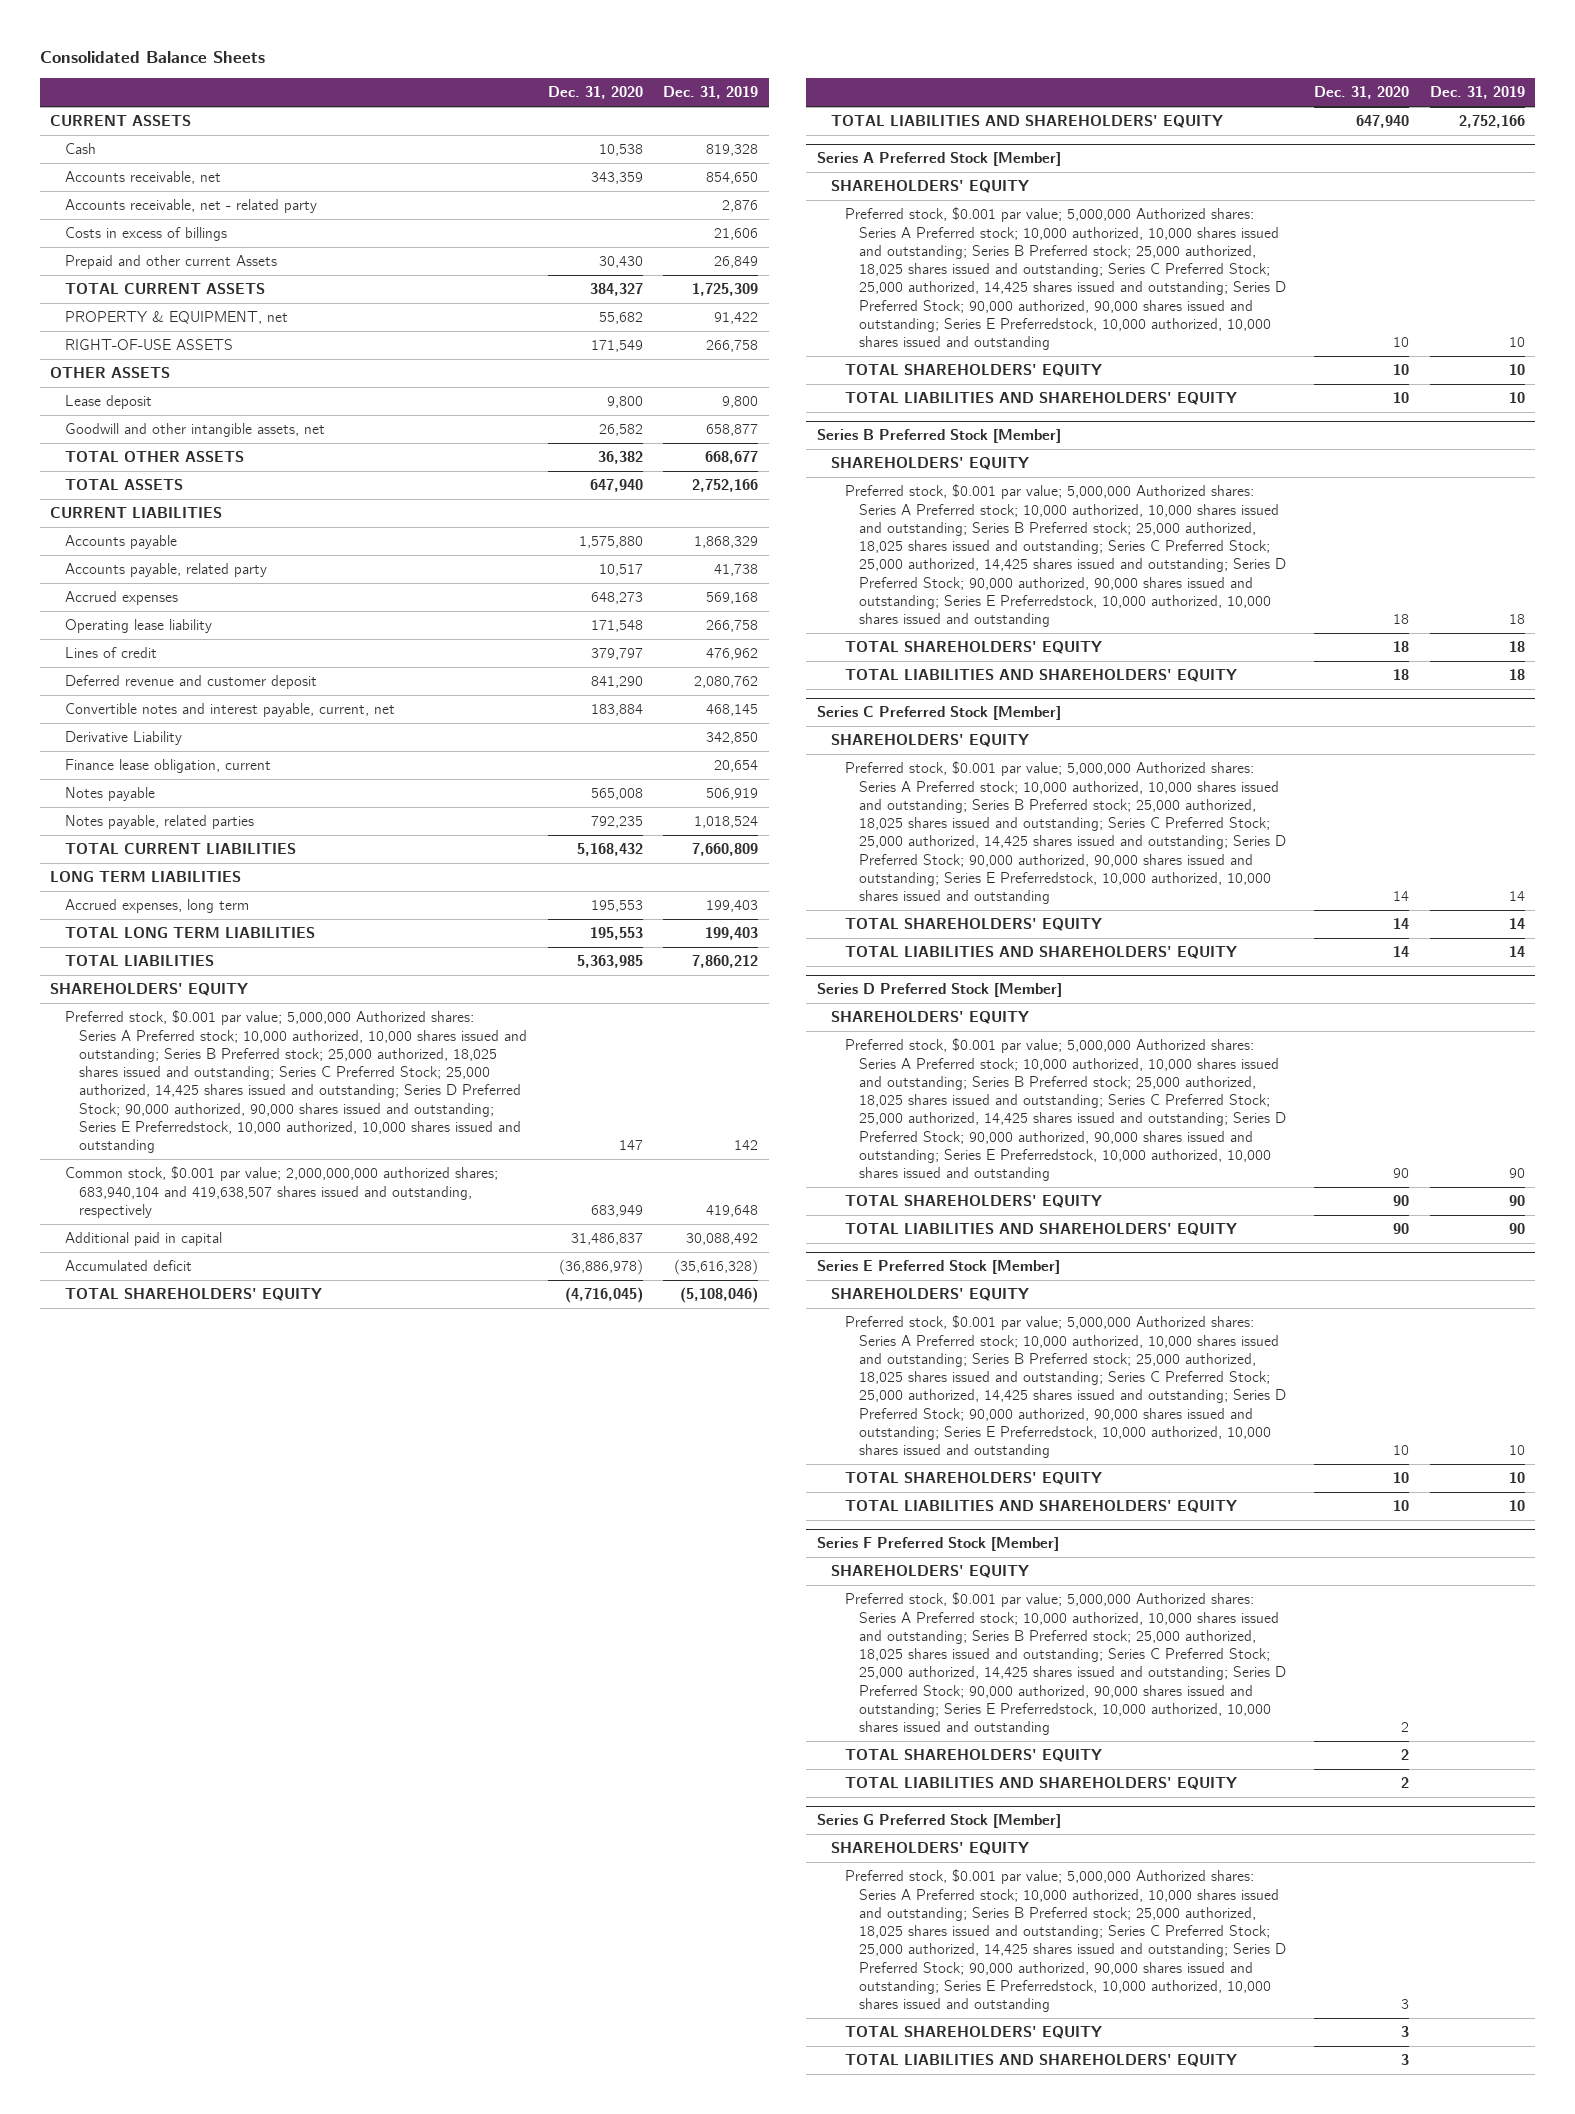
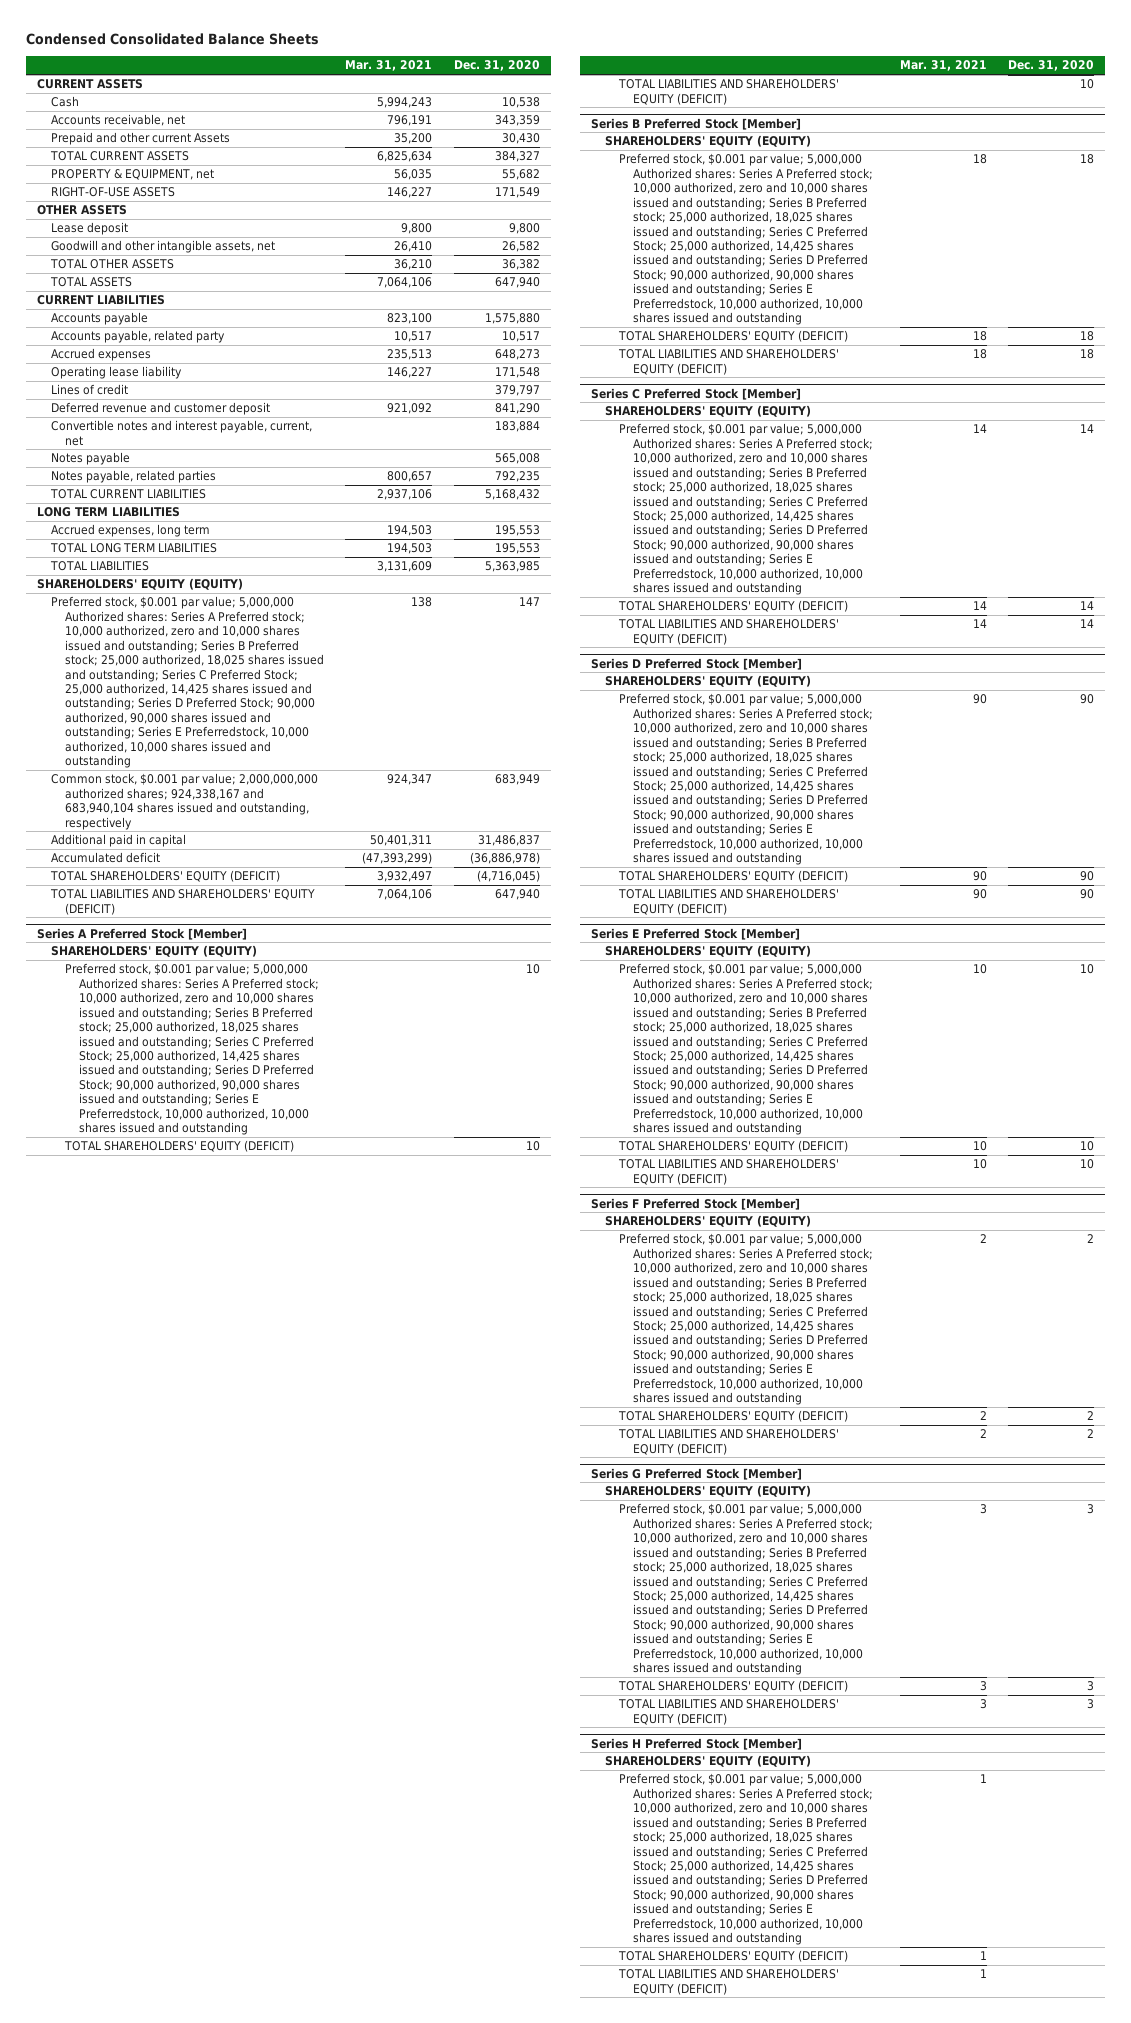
[39,51,265,64] Consolidated Balance Sheets -> [26,33,320,46] Condensed Consolidated Balance Sheets
[663,86,759,100] Dec. 31, 2019 -> none
none -> [345,60,433,72] Mar. 31, 2021
[64,199,317,214] Accounts receivable, net - related party -> none
[64,227,227,242] Costs in excess of billings -> none
[64,731,182,746] Derivative Liability -> none
[64,759,271,774] Finance lease obligation, current -> none
[50,983,249,997] SHAREHOLDERS' EQUITY -> [36,578,243,591] SHAREHOLDERS' EQUITY (EQUITY)
[64,1010,527,1154] Preferred stock, $0.001 par value; 5,000,000 Authorized shares: Series A Preferred stock; 10,000 authorized, 10,000 shares issued and outstanding; Series B Preferred stock; 25,000 authorized, 18,025 shares issued and outstanding; Series C Preferred Stock; 25,000 authorized, 14,425 shares issued and outstanding; Series D Preferred Stock; 90,000 authorized, 90,000 shares issued and outstanding; Series E Preferredstock, 10,000 authorized, 10,000 shares issued and outstanding -> [50,596,324,769] Preferred stock, $0.001 par value; 5,000,000 Authorized shares: Series A Preferred stock; 10,000 authorized, zero and 10,000 shares issued and outstanding; Series B Preferred stock; 25,000 authorized, 18,025 shares issued and outstanding; Series C Preferred Stock; 25,000 authorized, 14,425 shares issued and outstanding; Series D Preferred Stock; 90,000 authorized, 90,000 shares issued and outstanding; Series E Preferredstock, 10,000 authorized, 10,000 shares issued and outstanding
[64,1166,498,1218] Common stock, $0.001 par value; 2,000,000,000 authorized shares; 683,940,104 and 419,638,507 shares issued and outstanding, respectively -> [50,773,318,830] Common stock, $0.001 par value; 2,000,000,000 authorized shares; 924,338,167 and 683,940,104 shares issued and outstanding, respectively
[64,1288,322,1302] TOTAL SHAREHOLDERS' EQUITY -> [49,870,280,883] TOTAL SHAREHOLDERS' EQUITY (DEFICIT)
[830,115,1223,129] TOTAL LIABILITIES AND SHAREHOLDERS' EQUITY -> [49,889,315,915] TOTAL LIABILITIES AND SHAREHOLDERS' EQUITY (DEFICIT)
[830,180,1029,194] SHAREHOLDERS' EQUITY -> [50,945,257,958] SHAREHOLDERS' EQUITY (EQUITY)
[844,207,1287,351] Preferred stock, $0.001 par value; 5,000,000 Authorized shares: Series A Preferred stock; 10,000 authorized, 10,000 shares issued and outstanding; Series B Preferred stock; 25,000 authorized, 18,025 shares issued and outstanding; Series C Preferred Stock; 25,000 authorized, 14,425 shares issued and outstanding; Series D Preferred Stock; 90,000 authorized, 90,000 shares issued and outstanding; Series E Preferredstock, 10,000 authorized, 10,000 shares issued and outstanding -> [64,963,319,1136] Preferred stock, $0.001 par value; 5,000,000 Authorized shares: Series A Preferred stock; 10,000 authorized, zero and 10,000 shares issued and outstanding; Series B Preferred stock; 25,000 authorized, 18,025 shares issued and outstanding; Series C Preferred Stock; 25,000 authorized, 14,425 shares issued and outstanding; Series D Preferred Stock; 90,000 authorized, 90,000 shares issued and outstanding; Series E Preferredstock, 10,000 authorized, 10,000 shares issued and outstanding
[844,364,1102,378] TOTAL SHAREHOLDERS' EQUITY -> [63,1140,294,1153] TOTAL SHAREHOLDERS' EQUITY (DEFICIT)
[844,392,1237,406] TOTAL LIABILITIES AND SHAREHOLDERS' EQUITY -> [617,79,839,105] TOTAL LIABILITIES AND SHAREHOLDERS' EQUITY (DEFICIT)
[830,457,1029,471] SHAREHOLDERS' EQUITY -> [605,135,812,148] SHAREHOLDERS' EQUITY (EQUITY)
[844,484,1287,628] Preferred stock, $0.001 par value; 5,000,000 Authorized shares: Series A Preferred stock; 10,000 authorized, 10,000 shares issued and outstanding; Series B Preferred stock; 25,000 authorized, 18,025 shares issued and outstanding; Series C Preferred Stock; 25,000 authorized, 14,425 shares issued and outstanding; Series D Preferred Stock; 90,000 authorized, 90,000 shares issued and outstanding; Series E Preferredstock, 10,000 authorized, 10,000 shares issued and outstanding -> [618,153,873,326] Preferred stock, $0.001 par value; 5,000,000 Authorized shares: Series A Preferred stock; 10,000 authorized, zero and 10,000 shares issued and outstanding; Series B Preferred stock; 25,000 authorized, 18,025 shares issued and outstanding; Series C Preferred Stock; 25,000 authorized, 14,425 shares issued and outstanding; Series D Preferred Stock; 90,000 authorized, 90,000 shares issued and outstanding; Series E Preferredstock, 10,000 authorized, 10,000 shares issued and outstanding
[844,641,1102,655] TOTAL SHAREHOLDERS' EQUITY -> [617,330,848,343] TOTAL SHAREHOLDERS' EQUITY (DEFICIT)
[844,669,1237,683] TOTAL LIABILITIES AND SHAREHOLDERS' EQUITY -> [617,349,839,375] TOTAL LIABILITIES AND SHAREHOLDERS' EQUITY (DEFICIT)
[830,734,1029,748] SHAREHOLDERS' EQUITY -> [605,405,812,418] SHAREHOLDERS' EQUITY (EQUITY)
[844,761,1287,905] Preferred stock, $0.001 par value; 5,000,000 Authorized shares: Series A Preferred stock; 10,000 authorized, 10,000 shares issued and outstanding; Series B Preferred stock; 25,000 authorized, 18,025 shares issued and outstanding; Series C Preferred Stock; 25,000 authorized, 14,425 shares issued and outstanding; Series D Preferred Stock; 90,000 authorized, 90,000 shares issued and outstanding; Series E Preferredstock, 10,000 authorized, 10,000 shares issued and outstanding -> [618,423,873,596] Preferred stock, $0.001 par value; 5,000,000 Authorized shares: Series A Preferred stock; 10,000 authorized, zero and 10,000 shares issued and outstanding; Series B Preferred stock; 25,000 authorized, 18,025 shares issued and outstanding; Series C Preferred Stock; 25,000 authorized, 14,425 shares issued and outstanding; Series D Preferred Stock; 90,000 authorized, 90,000 shares issued and outstanding; Series E Preferredstock, 10,000 authorized, 10,000 shares issued and outstanding
[844,918,1102,932] TOTAL SHAREHOLDERS' EQUITY -> [617,600,848,613] TOTAL SHAREHOLDERS' EQUITY (DEFICIT)
[844,946,1237,960] TOTAL LIABILITIES AND SHAREHOLDERS' EQUITY -> [617,619,839,645] TOTAL LIABILITIES AND SHAREHOLDERS' EQUITY (DEFICIT)
[830,1011,1029,1025] SHAREHOLDERS' EQUITY -> [605,675,812,688] SHAREHOLDERS' EQUITY (EQUITY)
[844,1038,1287,1182] Preferred stock, $0.001 par value; 5,000,000 Authorized shares: Series A Preferred stock; 10,000 authorized, 10,000 shares issued and outstanding; Series B Preferred stock; 25,000 authorized, 18,025 shares issued and outstanding; Series C Preferred Stock; 25,000 authorized, 14,425 shares issued and outstanding; Series D Preferred Stock; 90,000 authorized, 90,000 shares issued and outstanding; Series E Preferredstock, 10,000 authorized, 10,000 shares issued and outstanding -> [618,693,873,866] Preferred stock, $0.001 par value; 5,000,000 Authorized shares: Series A Preferred stock; 10,000 authorized, zero and 10,000 shares issued and outstanding; Series B Preferred stock; 25,000 authorized, 18,025 shares issued and outstanding; Series C Preferred Stock; 25,000 authorized, 14,425 shares issued and outstanding; Series D Preferred Stock; 90,000 authorized, 90,000 shares issued and outstanding; Series E Preferredstock, 10,000 authorized, 10,000 shares issued and outstanding
[844,1195,1102,1209] TOTAL SHAREHOLDERS' EQUITY -> [617,870,848,883] TOTAL SHAREHOLDERS' EQUITY (DEFICIT)
[844,1223,1237,1237] TOTAL LIABILITIES AND SHAREHOLDERS' EQUITY -> [617,889,839,915] TOTAL LIABILITIES AND SHAREHOLDERS' EQUITY (DEFICIT)
[830,1288,1029,1302] SHAREHOLDERS' EQUITY -> [605,945,812,958] SHAREHOLDERS' EQUITY (EQUITY)
[844,1315,1287,1459] Preferred stock, $0.001 par value; 5,000,000 Authorized shares: Series A Preferred stock; 10,000 authorized, 10,000 shares issued and outstanding; Series B Preferred stock; 25,000 authorized, 18,025 shares issued and outstanding; Series C Preferred Stock; 25,000 authorized, 14,425 shares issued and outstanding; Series D Preferred Stock; 90,000 authorized, 90,000 shares issued and outstanding; Series E Preferredstock, 10,000 authorized, 10,000 shares issued and outstanding -> [618,963,873,1136] Preferred stock, $0.001 par value; 5,000,000 Authorized shares: Series A Preferred stock; 10,000 authorized, zero and 10,000 shares issued and outstanding; Series B Preferred stock; 25,000 authorized, 18,025 shares issued and outstanding; Series C Preferred Stock; 25,000 authorized, 14,425 shares issued and outstanding; Series D Preferred Stock; 90,000 authorized, 90,000 shares issued and outstanding; Series E Preferredstock, 10,000 authorized, 10,000 shares issued and outstanding
[844,1472,1102,1486] TOTAL SHAREHOLDERS' EQUITY -> [617,1140,848,1153] TOTAL SHAREHOLDERS' EQUITY (DEFICIT)
[844,1500,1237,1514] TOTAL LIABILITIES AND SHAREHOLDERS' EQUITY -> [617,1159,839,1185] TOTAL LIABILITIES AND SHAREHOLDERS' EQUITY (DEFICIT)
[830,1565,1029,1579] SHAREHOLDERS' EQUITY -> [605,1215,812,1228] SHAREHOLDERS' EQUITY (EQUITY)
[844,1592,1287,1736] Preferred stock, $0.001 par value; 5,000,000 Authorized shares: Series A Preferred stock; 10,000 authorized, 10,000 shares issued and outstanding; Series B Preferred stock; 25,000 authorized, 18,025 shares issued and outstanding; Series C Preferred Stock; 25,000 authorized, 14,425 shares issued and outstanding; Series D Preferred Stock; 90,000 authorized, 90,000 shares issued and outstanding; Series E Preferredstock, 10,000 authorized, 10,000 shares issued and outstanding -> [618,1233,873,1406] Preferred stock, $0.001 par value; 5,000,000 Authorized shares: Series A Preferred stock; 10,000 authorized, zero and 10,000 shares issued and outstanding; Series B Preferred stock; 25,000 authorized, 18,025 shares issued and outstanding; Series C Preferred Stock; 25,000 authorized, 14,425 shares issued and outstanding; Series D Preferred Stock; 90,000 authorized, 90,000 shares issued and outstanding; Series E Preferredstock, 10,000 authorized, 10,000 shares issued and outstanding
[844,1749,1102,1763] TOTAL SHAREHOLDERS' EQUITY -> [617,1410,848,1423] TOTAL SHAREHOLDERS' EQUITY (DEFICIT)
[844,1777,1237,1791] TOTAL LIABILITIES AND SHAREHOLDERS' EQUITY -> [617,1429,839,1455] TOTAL LIABILITIES AND SHAREHOLDERS' EQUITY (DEFICIT)
[830,1842,1029,1856] SHAREHOLDERS' EQUITY -> [605,1485,812,1498] SHAREHOLDERS' EQUITY (EQUITY)
[844,1869,1287,2013] Preferred stock, $0.001 par value; 5,000,000 Authorized shares: Series A Preferred stock; 10,000 authorized, 10,000 shares issued and outstanding; Series B Preferred stock; 25,000 authorized, 18,025 shares issued and outstanding; Series C Preferred Stock; 25,000 authorized, 14,425 shares issued and outstanding; Series D Preferred Stock; 90,000 authorized, 90,000 shares issued and outstanding; Series E Preferredstock, 10,000 authorized, 10,000 shares issued and outstanding -> [618,1503,873,1676] Preferred stock, $0.001 par value; 5,000,000 Authorized shares: Series A Preferred stock; 10,000 authorized, zero and 10,000 shares issued and outstanding; Series B Preferred stock; 25,000 authorized, 18,025 shares issued and outstanding; Series C Preferred Stock; 25,000 authorized, 14,425 shares issued and outstanding; Series D Preferred Stock; 90,000 authorized, 90,000 shares issued and outstanding; Series E Preferredstock, 10,000 authorized, 10,000 shares issued and outstanding
[844,2026,1102,2040] TOTAL SHAREHOLDERS' EQUITY -> [617,1680,848,1693] TOTAL SHAREHOLDERS' EQUITY (DEFICIT)
[844,2054,1237,2068] TOTAL LIABILITIES AND SHAREHOLDERS' EQUITY -> [617,1699,839,1725] TOTAL LIABILITIES AND SHAREHOLDERS' EQUITY (DEFICIT)
none -> [591,1737,803,1750] Series H Preferred Stock [Member]
none -> [605,1755,812,1768] SHAREHOLDERS' EQUITY (EQUITY)
none -> [618,1773,873,1946] Preferred stock, $0.001 par value; 5,000,000 Authorized shares: Series A Preferred stock; 10,000 authorized, zero and 10,000 shares issued and outstanding; Series B Preferred stock; 25,000 authorized, 18,025 shares issued and outstanding; Series C Preferred Stock; 25,000 authorized, 14,425 shares issued and outstanding; Series D Preferred Stock; 90,000 authorized, 90,000 shares issued and outstanding; Series E Preferredstock, 10,000 authorized, 10,000 shares issued and outstanding
none -> [617,1950,848,1963] TOTAL SHAREHOLDERS' EQUITY (DEFICIT)
none -> [617,1969,839,1995] TOTAL LIABILITIES AND SHAREHOLDERS' EQUITY (DEFICIT)

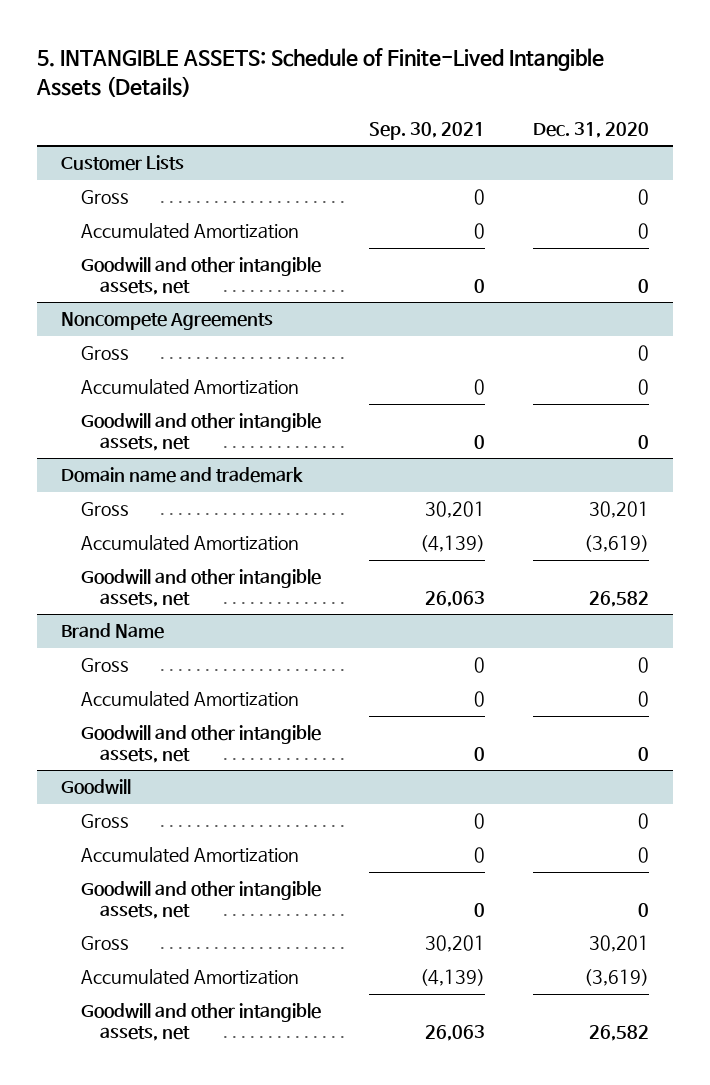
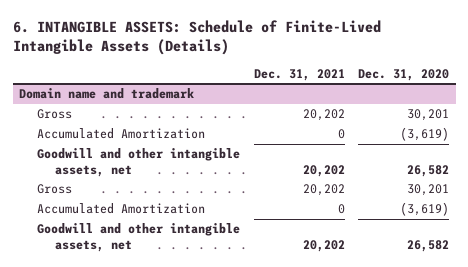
[36,48,605,97] 5. INTANGIBLE ASSETS: Schedule of Finite-Lived Intangible Assets (Details) -> [12,19,381,56] 6. INTANGIBLE ASSETS: Schedule of Finite-Lived Intangible Assets (Details)
[368,121,485,140] Sep. 30, 2021 -> none
none -> [253,68,345,81] Dec. 31, 2021
[61,155,185,172] Customer Lists -> none
[80,190,129,205] Gross -> none
[80,223,299,240] Accumulated Amortization -> none
[80,257,321,296] Goodwill and other intangible assets, net -> none
[61,312,274,331] Noncompete Agreements -> none
[80,346,129,361] Gross -> none
[80,379,299,396] Accumulated Amortization -> none
[80,413,321,452] Goodwill and other intangible assets, net -> none
[61,623,165,640] Brand Name -> none
[80,658,129,673] Gross -> none
[80,691,299,708] Accumulated Amortization -> none
[80,725,321,764] Goodwill and other intangible assets, net -> none
[61,779,132,795] Goodwill -> none
[80,814,129,829] Gross -> none
[80,847,299,864] Accumulated Amortization -> none
[80,881,321,920] Goodwill and other intangible assets, net -> none

